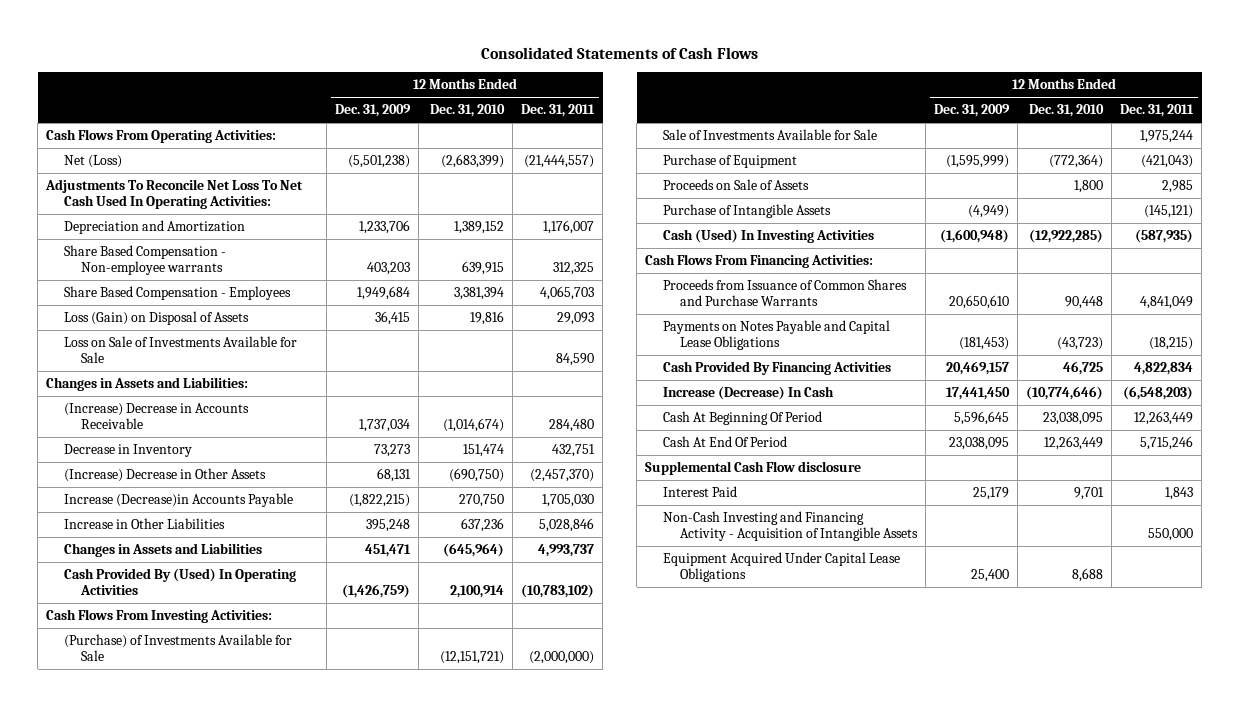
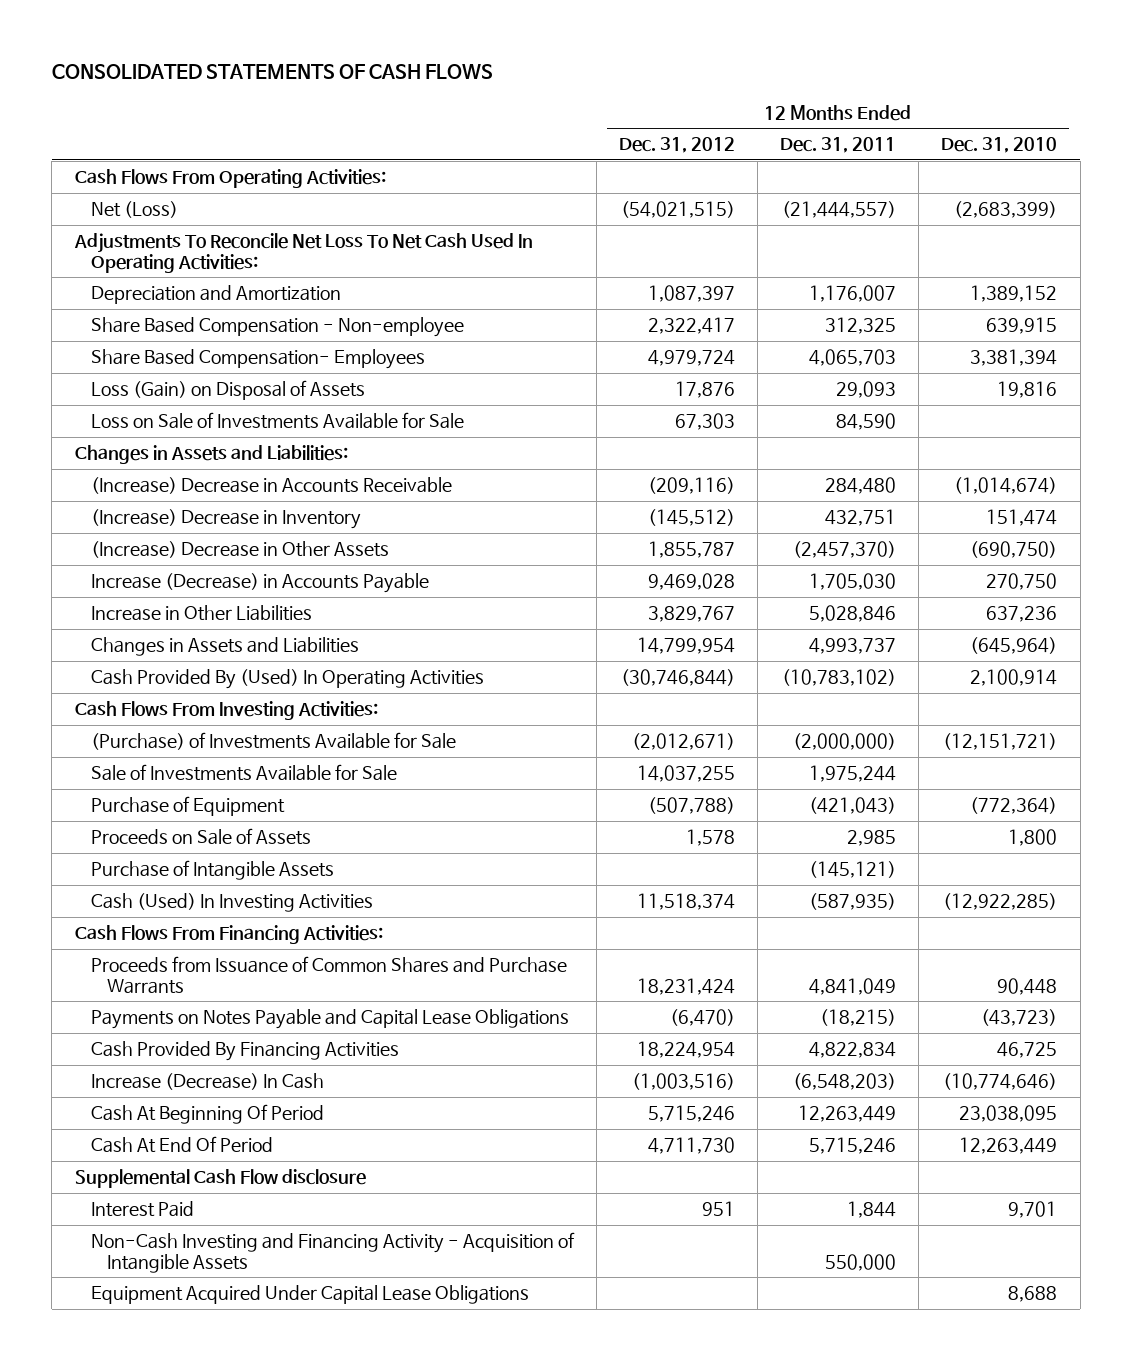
[480,46,758,59] Consolidated Statements of Cash Flows -> [51,64,493,80] CONSOLIDATED STATEMENTS OF CASH FLOWS
[335,104,412,118] Dec. 31, 2009 -> none
none -> [618,137,735,154] Dec. 31, 2012
[63,245,226,275] Share Based Compensation - Non-employee warrants -> [90,317,464,338] Share Based Compensation - Non-employee
[63,286,291,301] Share Based Compensation - Employees -> [90,349,425,370] Share Based Compensation- Employees
[63,444,192,458] Decrease in Inventory -> [90,509,361,530] (Increase) Decrease in Inventory
[63,493,293,508] Increase (Decrease)in Accounts Payable -> [90,573,429,594] Increase (Decrease) in Accounts Payable
[1165,487,1194,501] 1,843 -> [847,1201,897,1219] 1,844

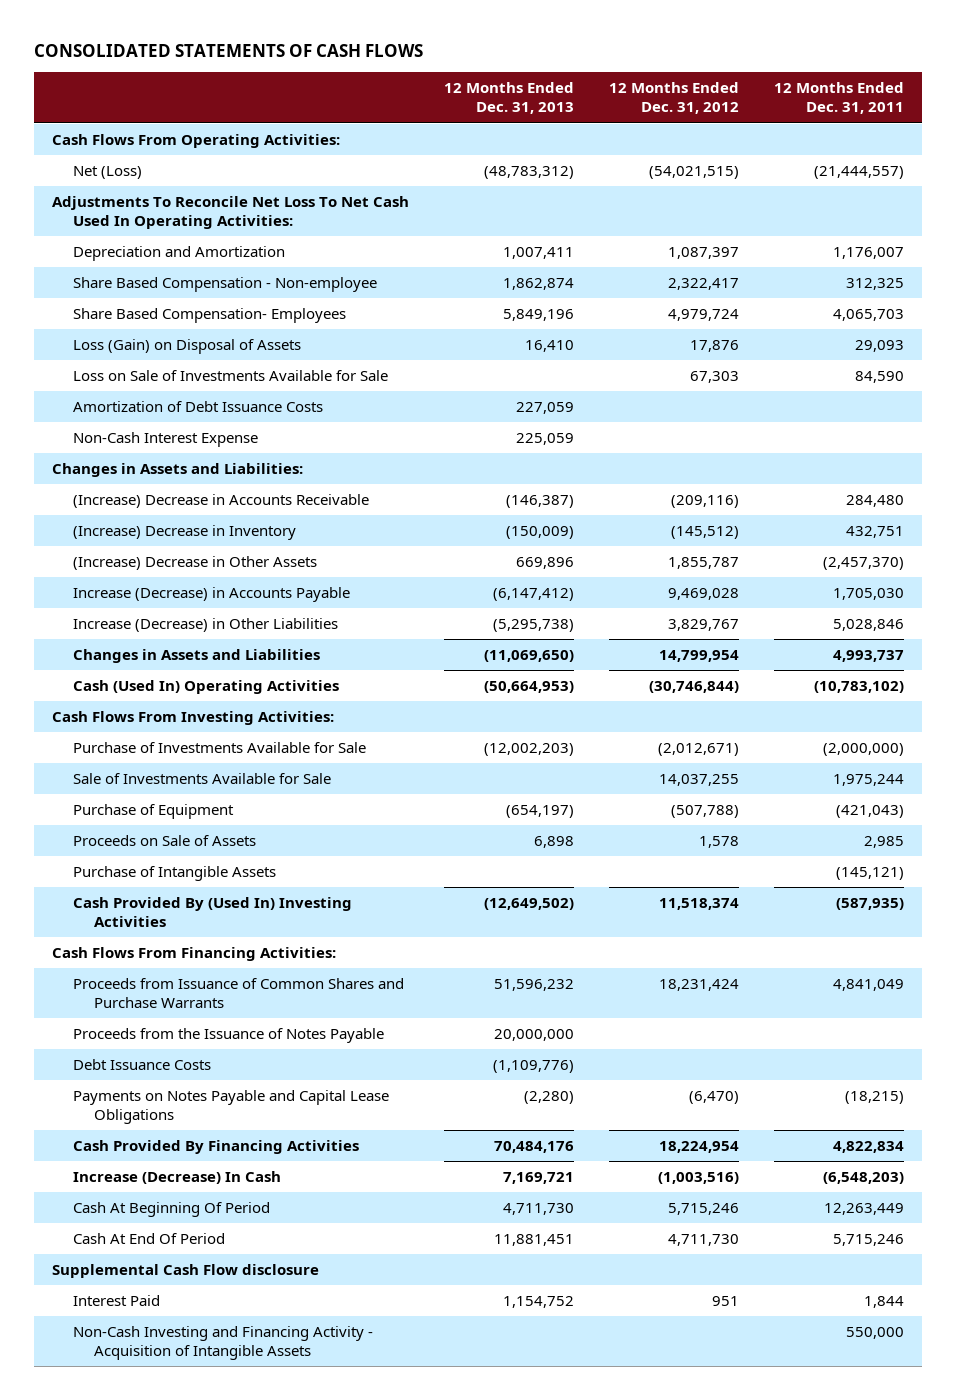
[941,137,1058,154] Dec. 31, 2010 -> none
none -> [444,82,575,115] 12 Months Ended Dec. 31, 2013
none -> [73,400,324,412] Amortization of Debt Issuance Costs
none -> [73,431,259,447] Non-Cash Interest Expense
[90,605,312,622] Increase in Other Liabilities -> [73,617,339,632] Increase (Decrease) in Other Liabilities
[90,669,484,690] Cash Provided By (Used) In Operating Activities -> [73,679,340,694] Cash (Used In) Operating Activities
[90,732,456,751] (Purchase) of Investments Available for Sale -> [73,741,367,753] Purchase of Investments Available for Sale
[90,893,373,913] Cash (Used) In Investing Activities -> [73,896,353,928] Cash Provided By (Used In) Investing Activities
none -> [73,1027,385,1043] Proceeds from the Issuance of Notes Payable
none -> [73,1058,212,1070] Debt Issuance Costs
[90,1285,529,1305] Equipment Acquired Under Capital Lease Obligations -> none

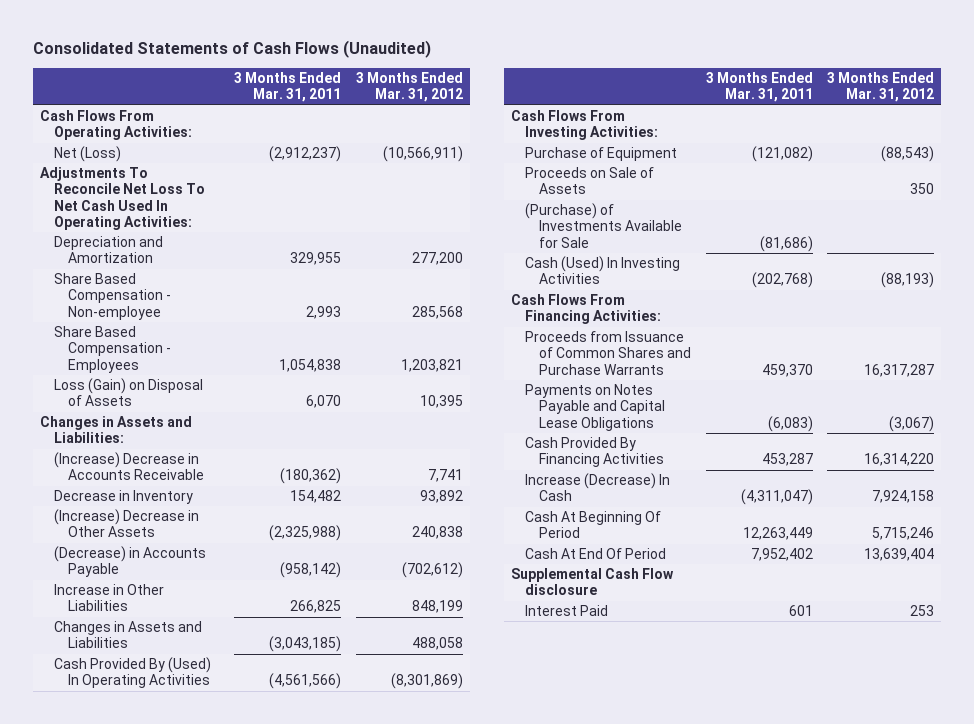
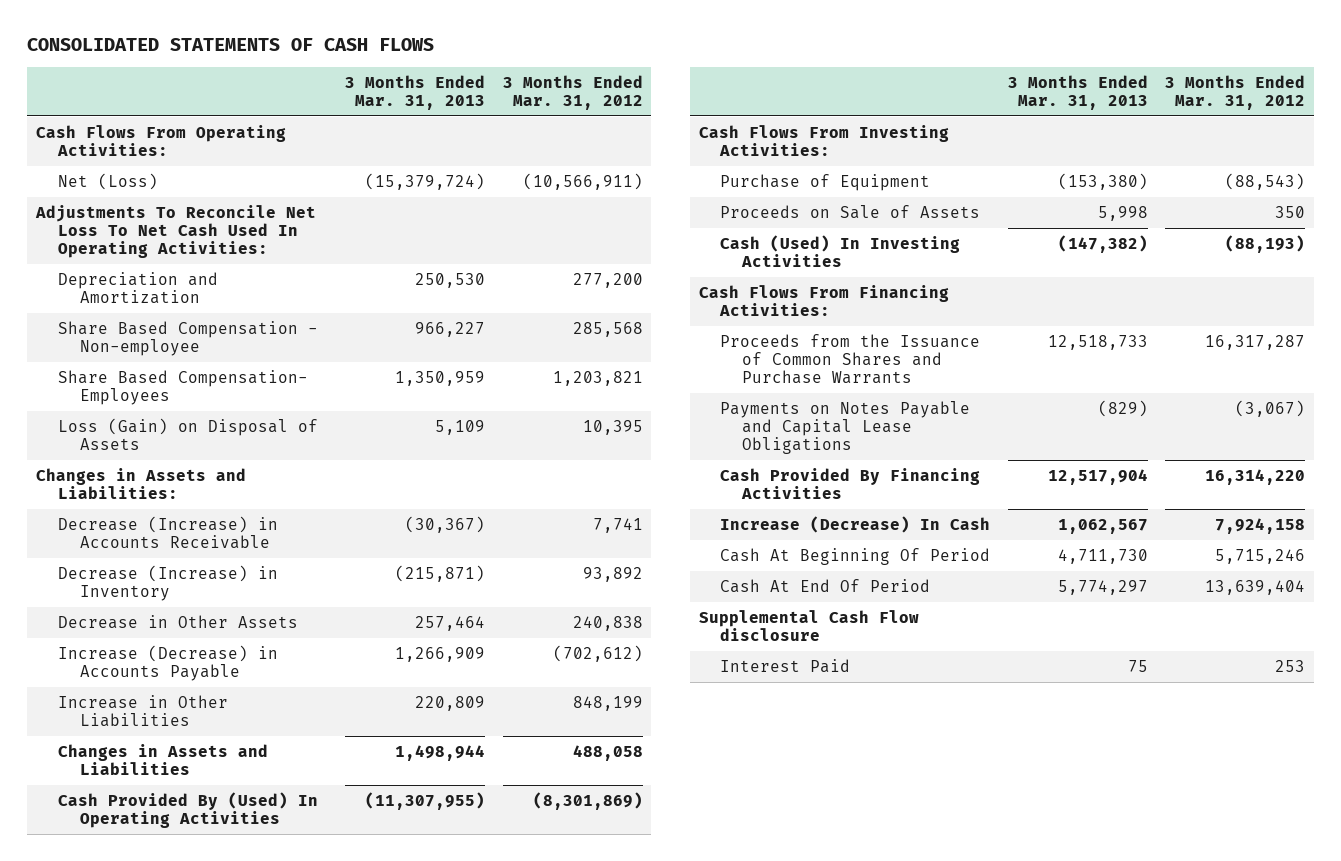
[32,40,431,59] Consolidated Statements of Cash Flows (Unaudited) -> [27,38,435,52] CONSOLIDATED STATEMENTS OF CASH FLOWS
[234,72,342,103] 3 Months Ended Mar. 31, 2011 -> none
none -> [345,74,486,110] 3 Months Ended Mar. 31, 2013
[54,325,172,373] Share Based Compensation - Employees -> [57,369,308,406] Share Based Compensation- Employees
[54,451,205,481] (Increase) Decrease in Accounts Receivable -> [57,515,278,550] Decrease (Increase) in Accounts Receivable
[54,489,194,504] Decrease in Inventory -> [57,564,278,602] Decrease (Increase) in Inventory
[54,508,200,538] (Increase) Decrease in Other Assets -> [57,614,298,629] Decrease in Other Assets
[54,545,207,578] (Decrease) in Accounts Payable -> [57,644,278,682] Increase (Decrease) in Accounts Payable
[525,202,683,248] (Purchase) of Investments Available for Sale -> none
[525,330,692,375] Proceeds from Issuance of Common Shares and Purchase Warrants -> [720,333,981,385] Proceeds from the Issuance of Common Shares and Purchase Warrants

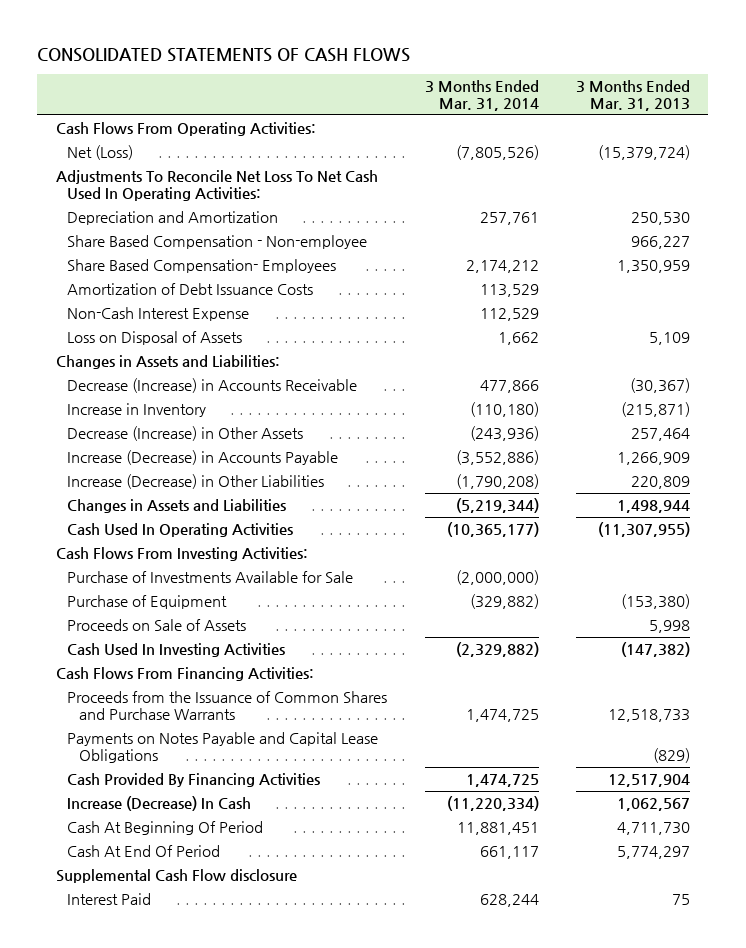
[502,74,643,110] 3 Months Ended Mar. 31, 2012 -> none
none -> [424,79,539,111] 3 Months Ended Mar. 31, 2014
none -> [67,282,314,295] Amortization of Debt Issuance Costs
none -> [67,306,250,321] Non-Cash Interest Expense
[57,417,318,451] Loss (Gain) on Disposal of Assets -> [67,330,243,345] Loss on Disposal of Assets
[57,564,278,602] Decrease (Increase) in Inventory -> [67,402,207,417] Increase in Inventory
[57,614,298,629] Decrease in Other Assets -> [67,425,304,441] Decrease (Increase) in Other Assets
[57,694,228,728] Increase in Other Liabilities -> [67,473,325,489] Increase (Decrease) in Other Liabilities
[57,791,318,829] Cash Provided By (Used) In Operating Activities -> [67,522,294,537] Cash Used In Operating Activities
none -> [67,570,354,583] Purchase of Investments Available for Sale
[720,234,961,268] Cash (Used) In Investing Activities -> [67,642,286,657] Cash Used In Investing Activities

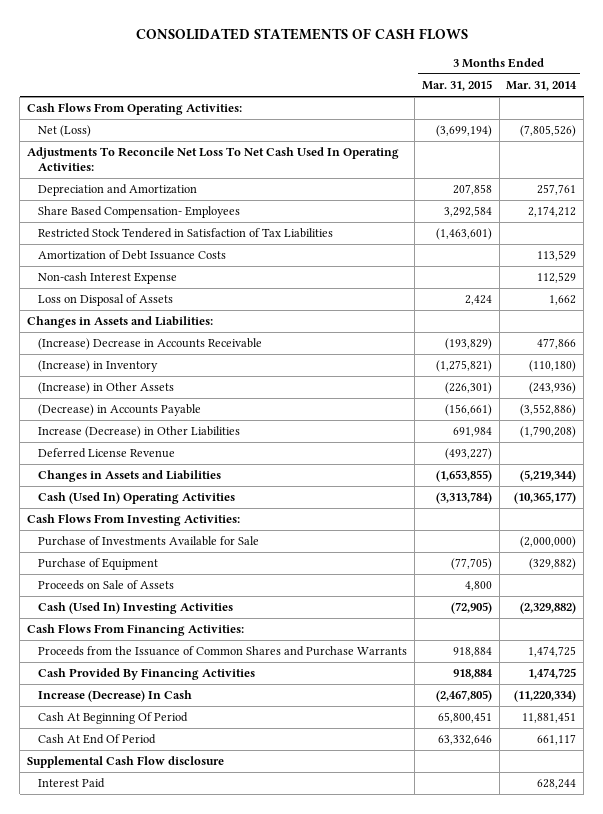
[575,79,690,111] 3 Months Ended Mar. 31, 2013 -> none
none -> [421,80,492,92] Mar. 31, 2015
[67,234,368,249] Share Based Compensation - Non-employee -> none
none -> [38,228,334,239] Restricted Stock Tendered in Satisfaction of Tax Liabilities
[67,306,250,321] Non-Cash Interest Expense -> [38,272,178,285] Non-cash Interest Expense
[67,377,358,393] Decrease (Increase) in Accounts Receivable -> [38,338,263,351] (Increase) Decrease in Accounts Receivable
[67,402,207,417] Increase in Inventory -> [38,360,159,373] (Increase) in Inventory
[67,425,304,441] Decrease (Increase) in Other Assets -> [38,382,175,395] (Increase) in Other Assets
[67,449,339,465] Increase (Decrease) in Accounts Payable -> [38,404,202,417] (Decrease) in Accounts Payable
none -> [38,448,176,459] Deferred License Revenue
[67,522,294,537] Cash Used In Operating Activities -> [38,492,236,505] Cash (Used In) Operating Activities
[67,642,286,657] Cash Used In Investing Activities -> [38,602,234,615] Cash (Used In) Investing Activities
[67,731,379,763] Payments on Notes Payable and Capital Lease Obligations -> none

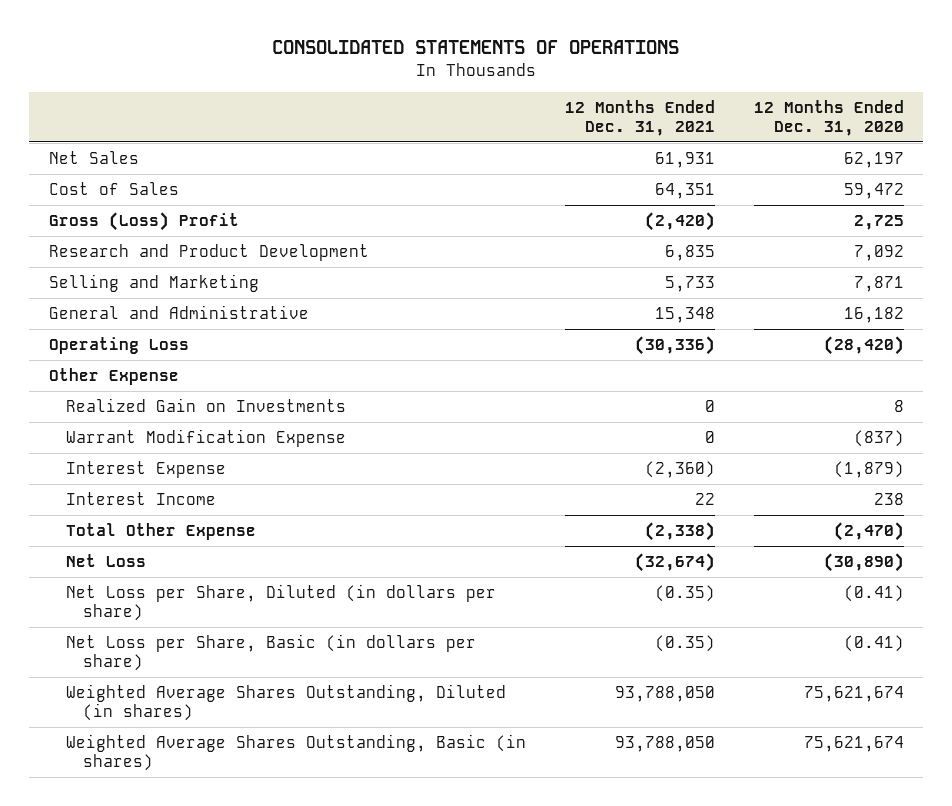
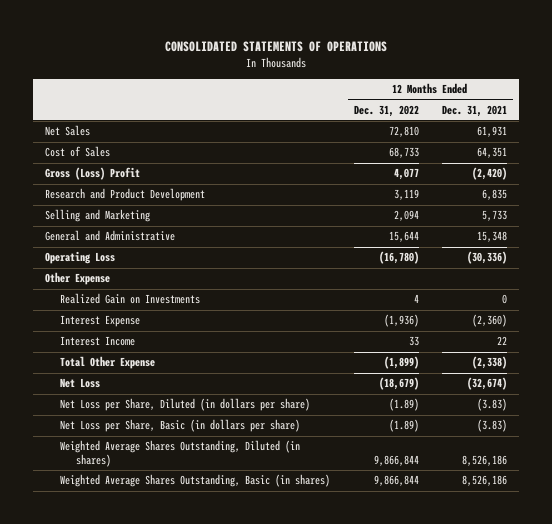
[753,99,904,136] 12 Months Ended Dec. 31, 2020 -> none
none -> [353,104,419,117] Dec. 31, 2022
[65,429,346,448] Warrant Modification Expense -> none
[654,585,715,603] (0.35) -> [476,398,507,412] (3.83)
[654,635,715,653] (0.35) -> [476,419,507,433] (3.83)
[614,686,715,703] 93,788,050 -> [461,455,507,467] 8,526,186
[614,736,715,753] 93,788,050 -> [461,475,507,487] 8,526,186

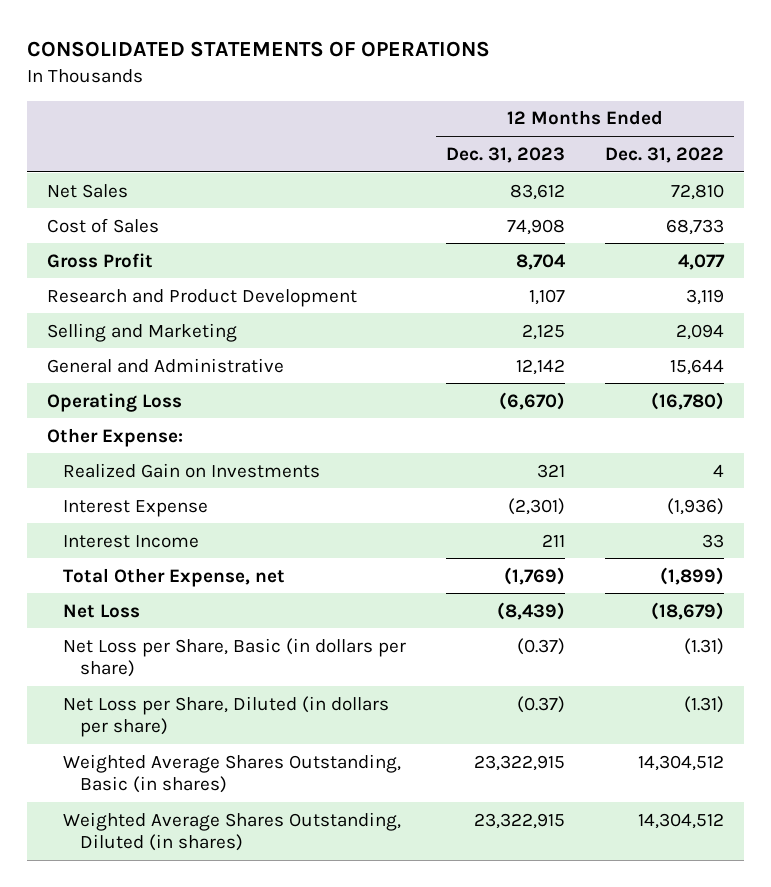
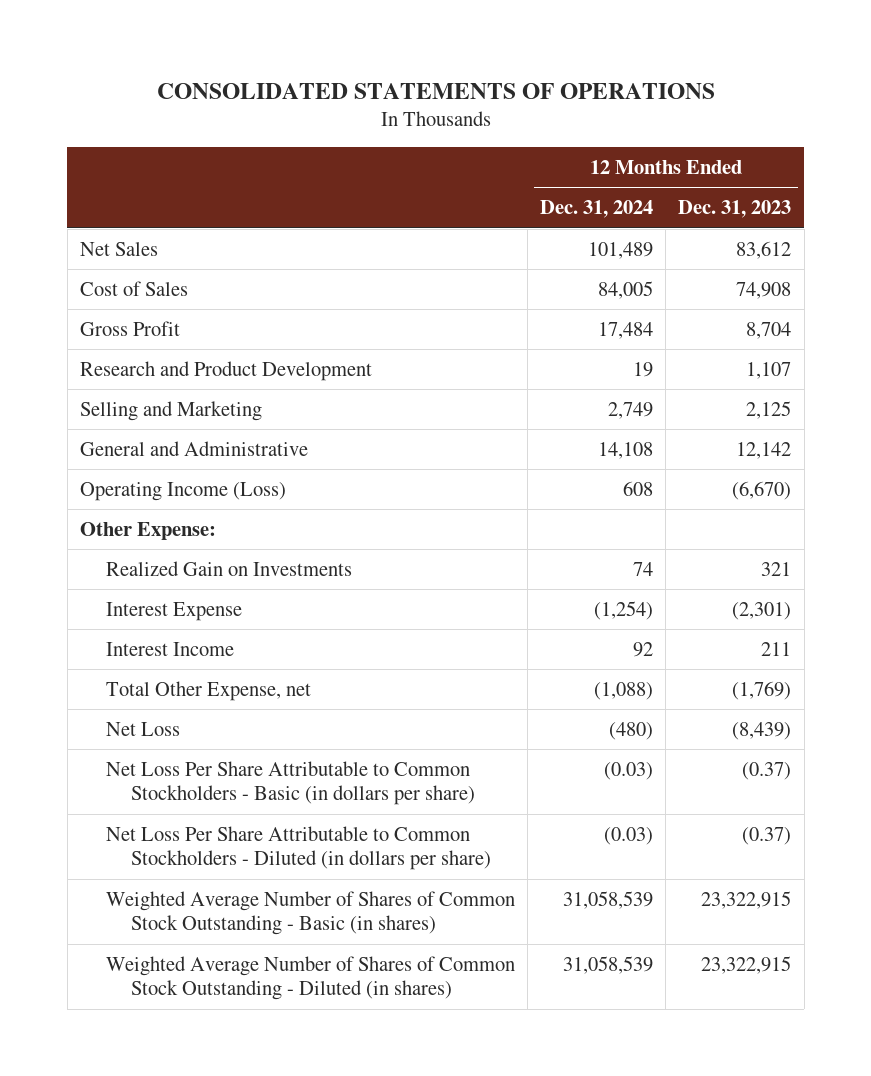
[605,146,725,163] Dec. 31, 2022 -> none
none -> [540,200,654,219] Dec. 31, 2024
[47,392,183,412] Operating Loss -> [79,481,286,501] Operating Income (Loss)
[63,637,407,678] Net Loss per Share, Basic (in dollars per share) -> [105,760,476,806] Net Loss Per Share Attributable to Common Stockholders - Basic (in dollars per share)
[63,695,390,738] Net Loss per Share, Diluted (in dollars per share) -> [105,825,492,871] Net Loss Per Share Attributable to Common Stockholders - Diluted (in dollars per share)
[63,753,402,794] Weighted Average Shares Outstanding, Basic (in shares) -> [105,890,515,936] Weighted Average Number of Shares of Common Stock Outstanding - Basic (in shares)
[63,811,402,852] Weighted Average Shares Outstanding, Diluted (in shares) -> [105,955,515,1001] Weighted Average Number of Shares of Common Stock Outstanding - Diluted (in shares)

